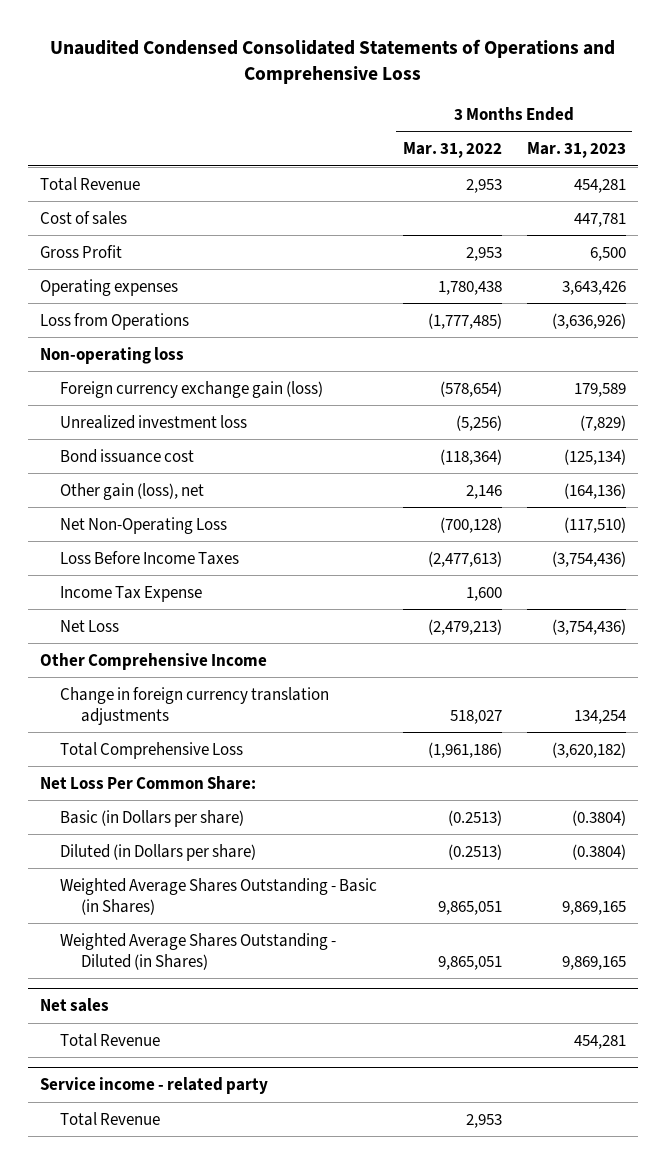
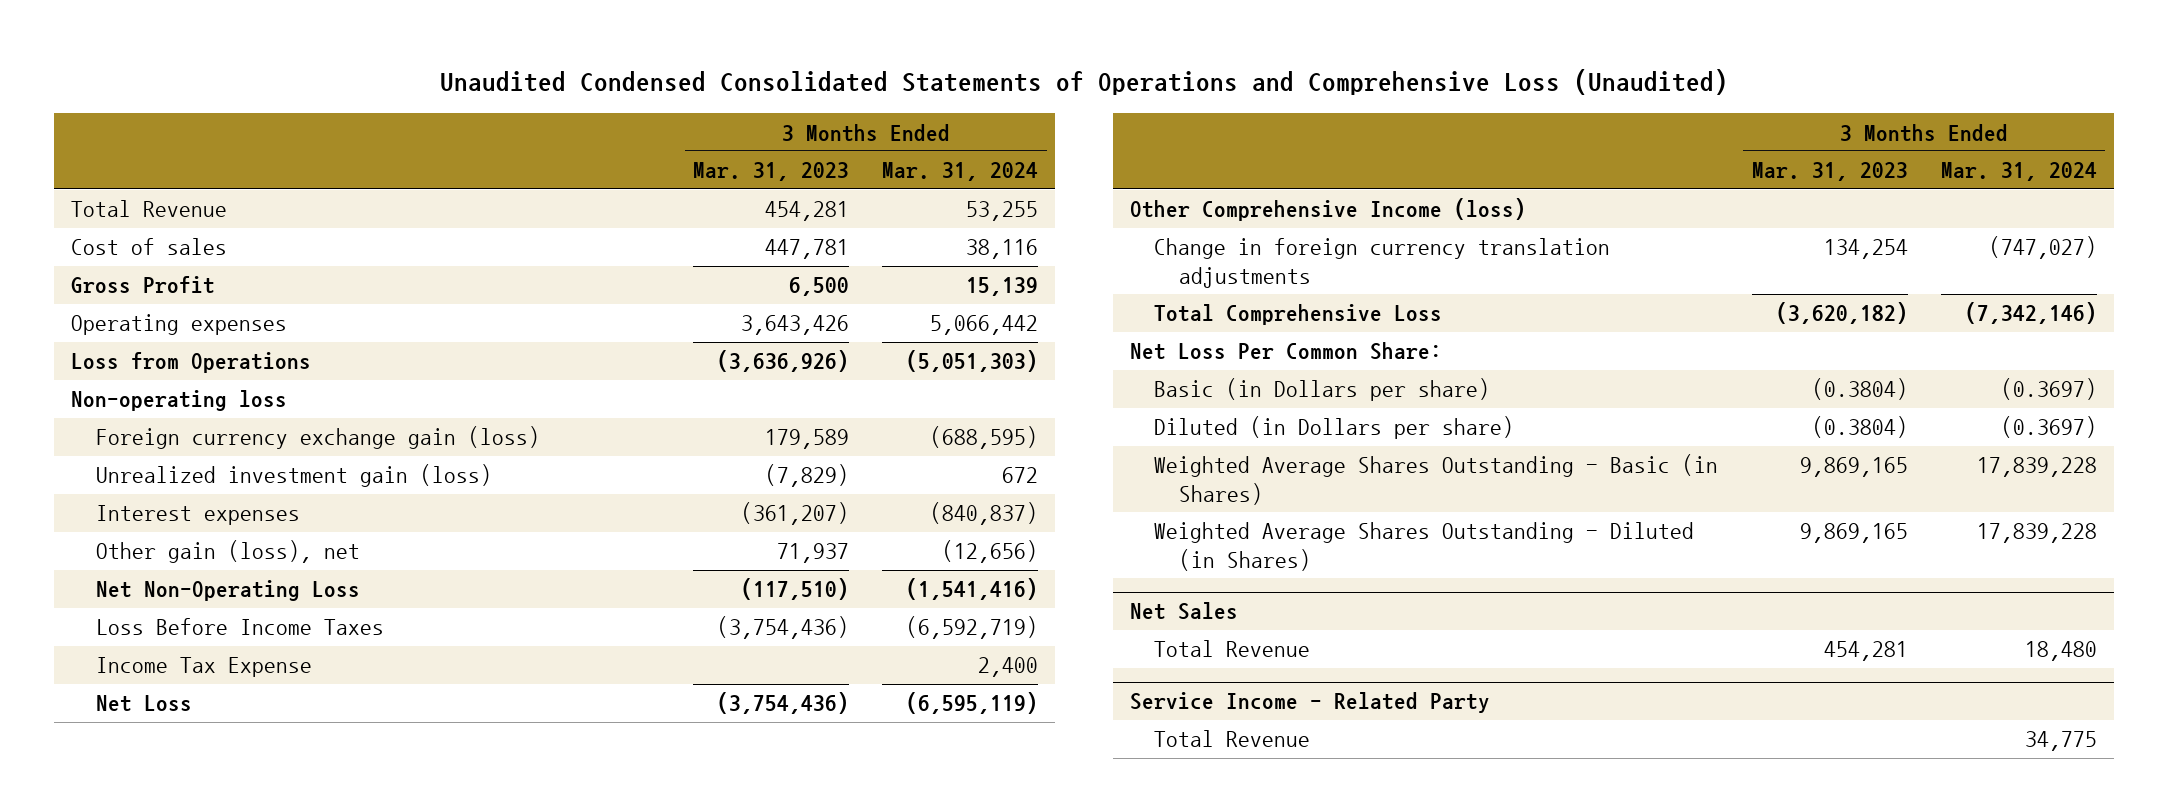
[49,38,615,85] Unaudited Condensed Consolidated Statements of Operations and Comprehensive Loss -> [439,69,1728,96] Unaudited Condensed Consolidated Statements of Operations and Comprehensive Loss (Unaudited)
[402,142,502,159] Mar. 31, 2022 -> none
none -> [882,162,1039,182] Mar. 31, 2024
[60,448,195,463] Bond issuance cost -> none
[60,414,248,429] Unrealized investment loss -> [95,464,492,488] Unrealized investment gain (loss)
none -> [95,505,300,526] Interest expenses
[563,482,626,499] (164,136) -> [776,543,849,564] 71,937
[40,652,268,670] Other Comprehensive Income -> [1129,198,1526,222] Other Comprehensive Income (loss)
[40,998,110,1013] Net sales -> [1129,602,1238,621] Net Sales
[40,1077,269,1095] Service income - related party -> [1129,692,1490,714] Service Income - Related Party

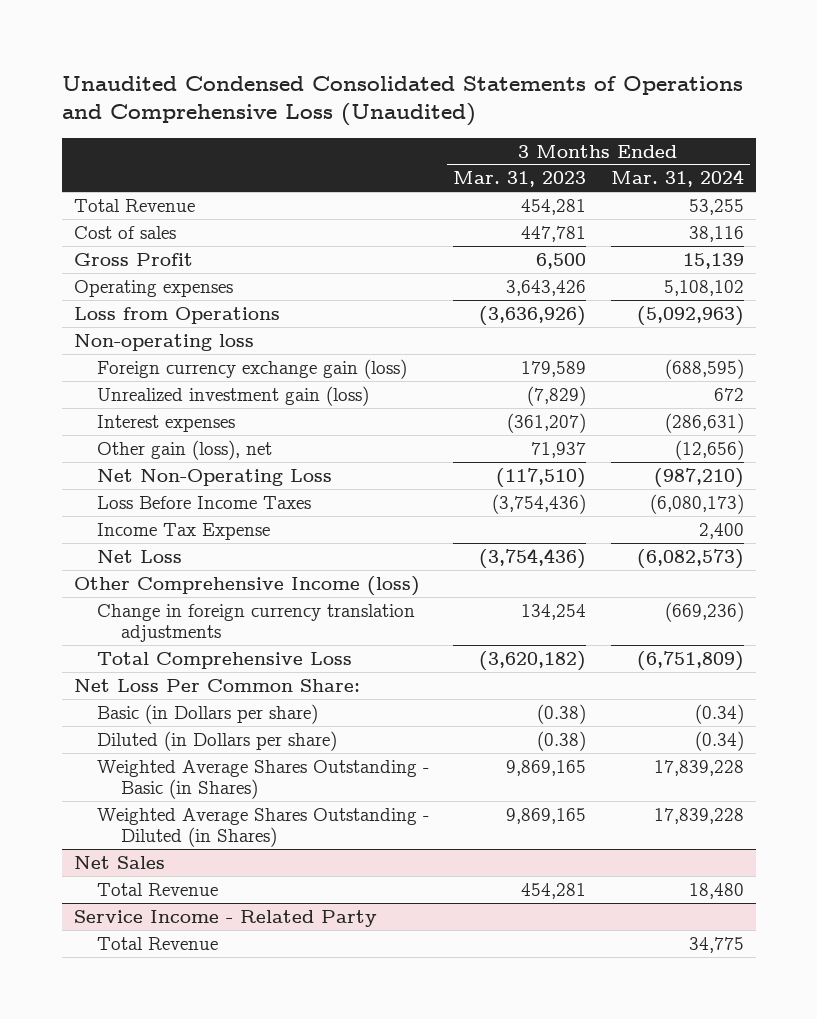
[930,315,1039,336] 5,066,442 -> [663,279,744,296] 5,108,102
[906,350,1039,373] (5,051,303) -> [636,305,744,326] (5,092,963)
[930,502,1039,526] (840,837) -> [664,412,744,433] (286,631)
[906,578,1039,601] (1,541,416) -> [653,467,744,488] (987,210)
[906,616,1039,640] (6,592,719) -> [649,493,744,514] (6,080,173)
[906,692,1039,715] (6,595,119) -> [636,548,744,569] (6,082,573)
[1989,236,2098,260] (747,027) -> [664,601,744,622] (669,236)
[1965,302,2098,325] (7,342,146) -> [636,650,744,671] (6,751,809)
[1811,378,1908,401] (0.3804) -> [537,703,587,724] (0.38)
[2001,378,2098,401] (0.3697) -> [694,703,744,724] (0.34)
[1811,416,1908,439] (0.3804) -> [537,730,587,751] (0.38)
[2001,416,2098,439] (0.3697) -> [694,730,744,751] (0.34)

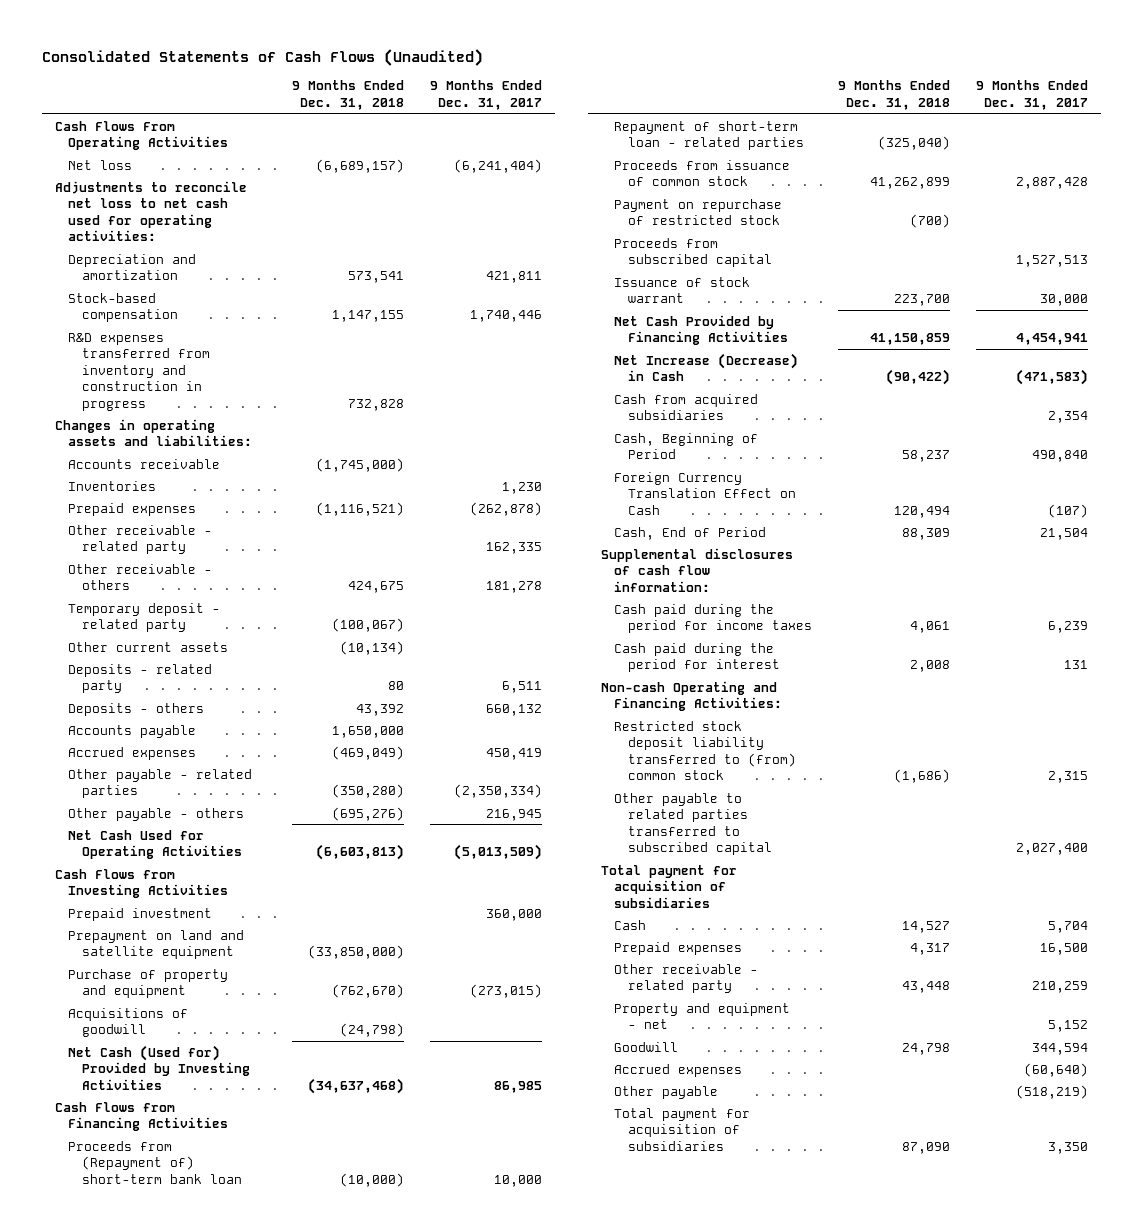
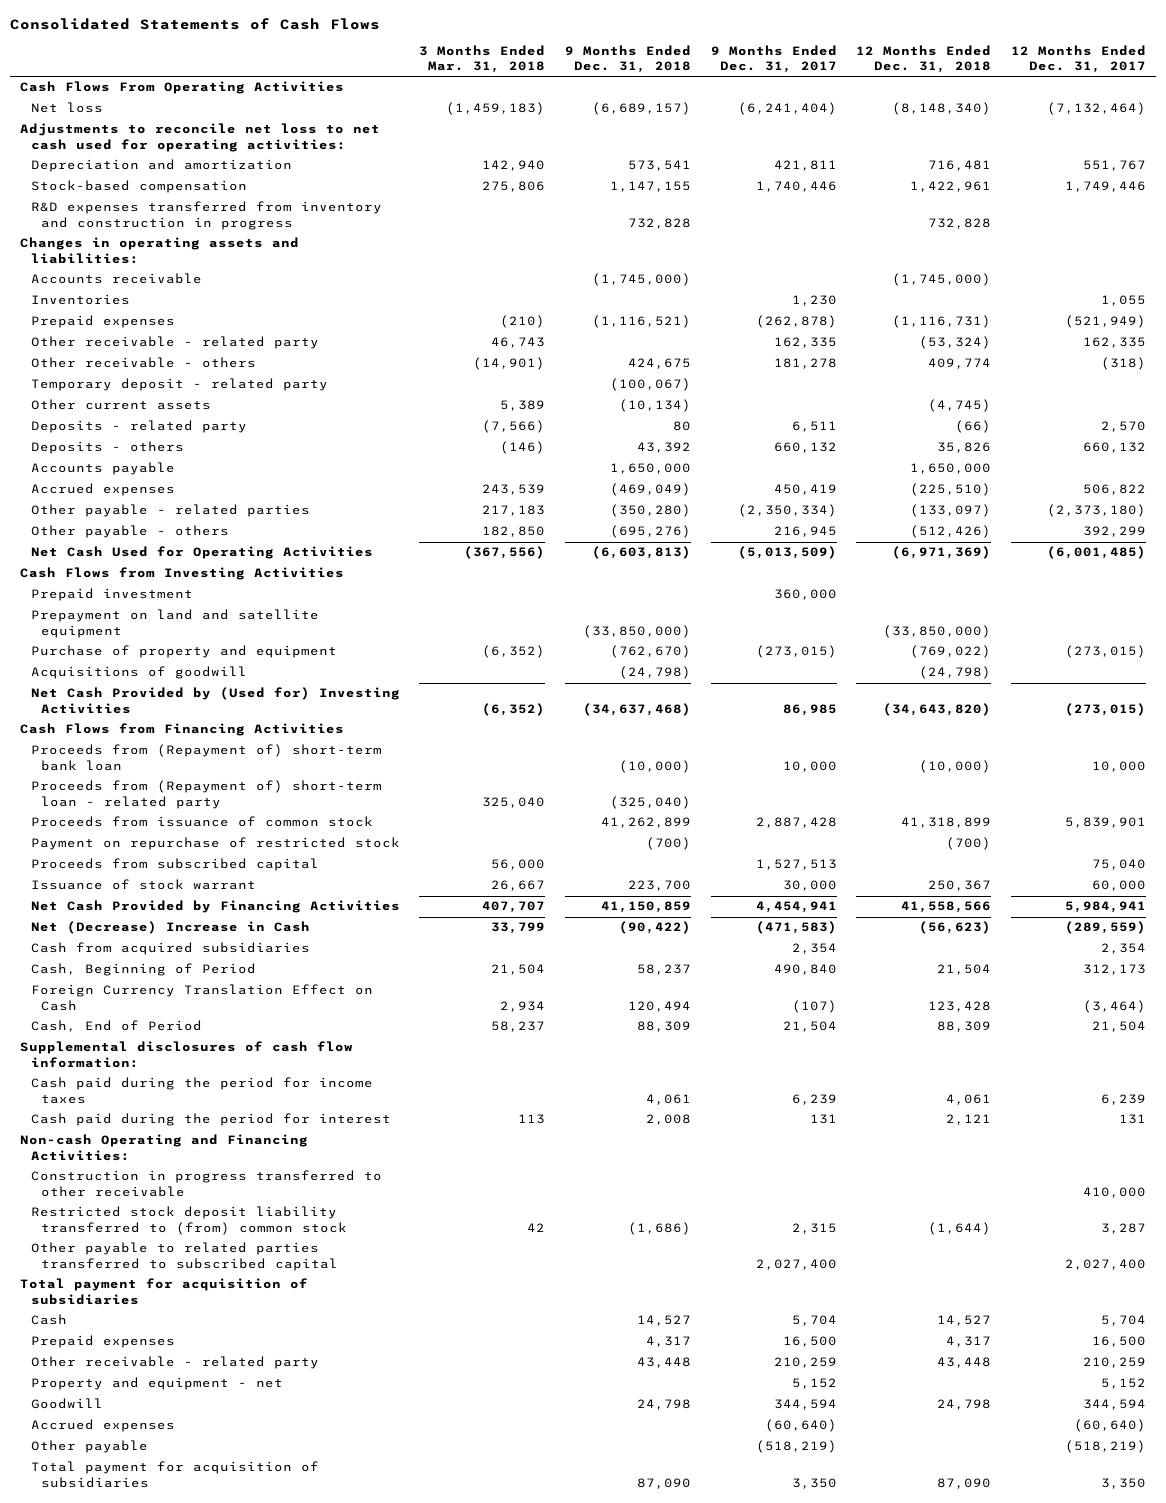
[41,48,483,66] Consolidated Statements of Cash Flows (Unaudited) -> [10,17,381,30] Consolidated Statements of Cash Flows
none -> [419,44,546,74] 3 Months Ended Mar. 31, 2018
none -> [856,44,992,74] 12 Months Ended Dec. 31, 2018
none -> [1011,44,1147,74] 12 Months Ended Dec. 31, 2017
[68,1044,250,1090] Net Cash (Used for) Provided by Investing Activities -> [30,687,400,714] Net Cash Provided by (Used for) Investing Activities
[614,120,804,151] Repayment of short-term loan - related parties -> [30,780,382,809] Proceeds from (Repayment of) short-term loan - related party
[614,352,799,382] Net Increase (Decrease) in Cash -> [30,921,310,935] Net (Decrease) Increase in Cash
none -> [30,1170,382,1197] Construction in progress transferred to other receivable

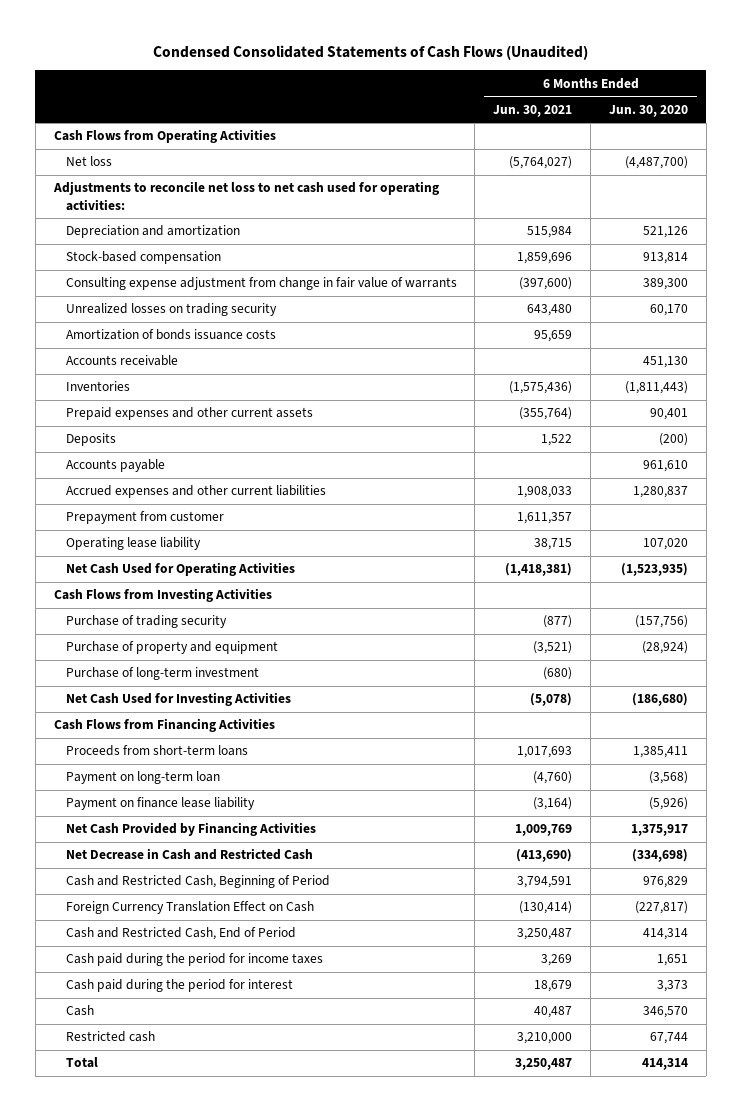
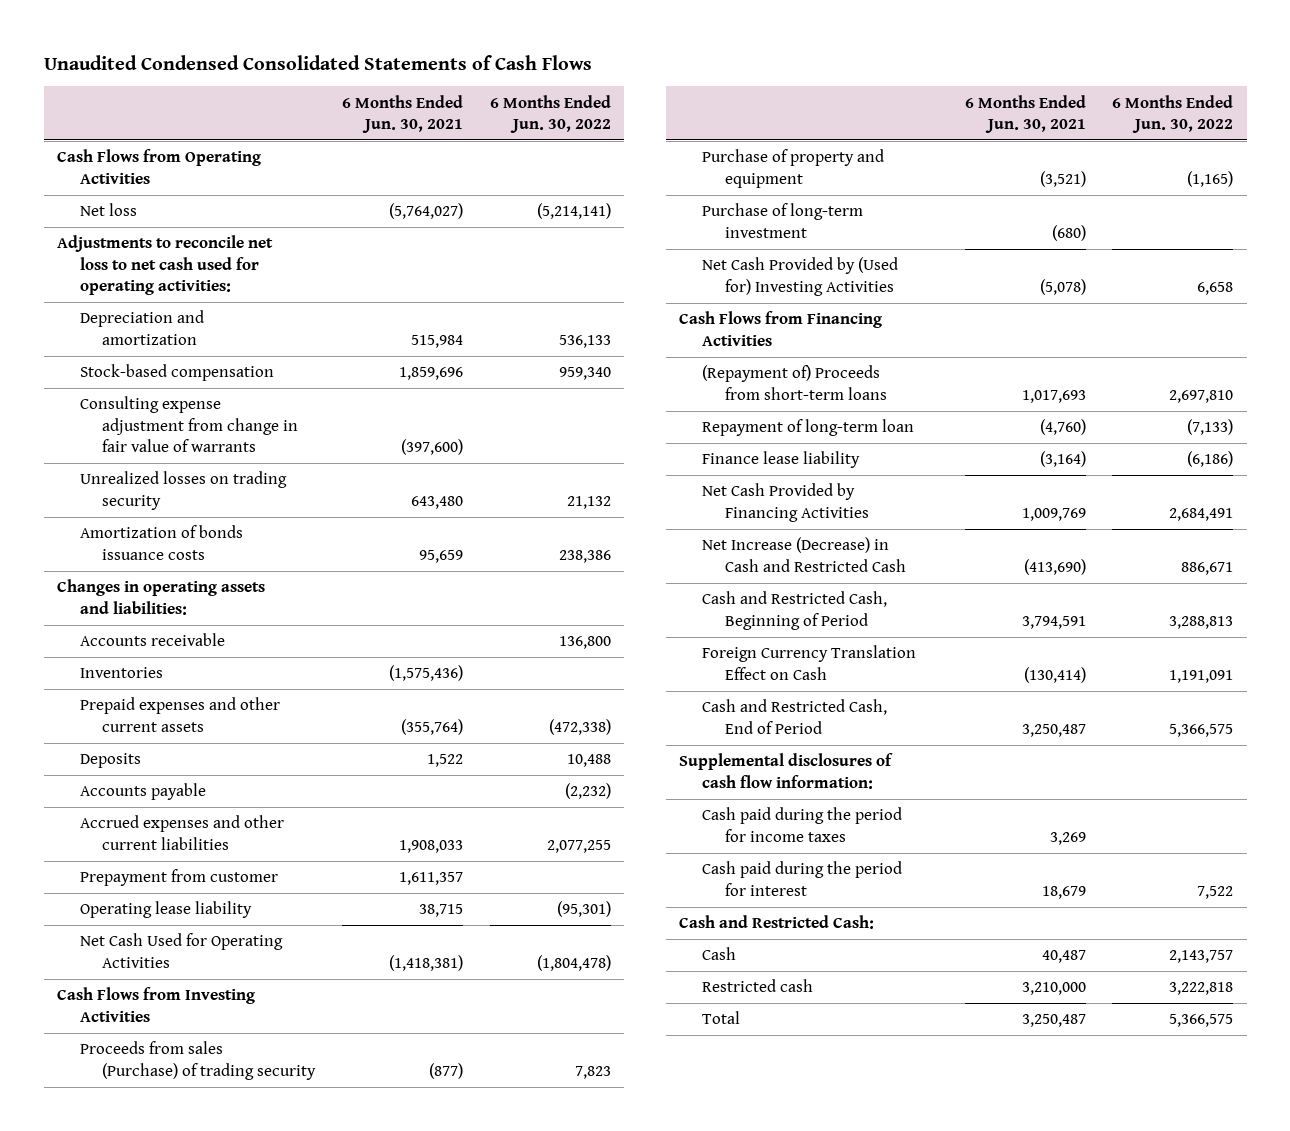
[152,44,588,60] Condensed Consolidated Statements of Cash Flows (Unaudited) -> [43,54,592,70] Unaudited Condensed Consolidated Statements of Cash Flows
[609,104,689,117] Jun. 30, 2020 -> none
none -> [489,94,611,133] 6 Months Ended Jun. 30, 2022
none -> [56,579,265,615] Changes in operating assets and liabilities:
[65,615,227,629] Purchase of trading security -> [79,1041,317,1080] Proceeds from sales (Purchase) of trading security
[65,692,291,707] Net Cash Used for Investing Activities -> [702,257,899,296] Net Cash Provided by (Used for) Investing Activities
[65,745,248,757] Proceeds from short-term loans -> [702,365,887,400] (Repayment of) Proceeds from short-term loans
[65,771,220,785] Payment on long-term loan -> [702,419,915,437] Repayment of long-term loan
[65,797,255,811] Payment on finance lease liability -> [702,451,861,469] Finance lease liability
[65,848,313,861] Net Decrease in Cash and Restricted Cash -> [702,537,906,572] Net Increase (Decrease) in Cash and Restricted Cash
none -> [679,753,894,789] Supplemental disclosures of cash flow information:
none -> [679,915,875,930] Cash and Restricted Cash:

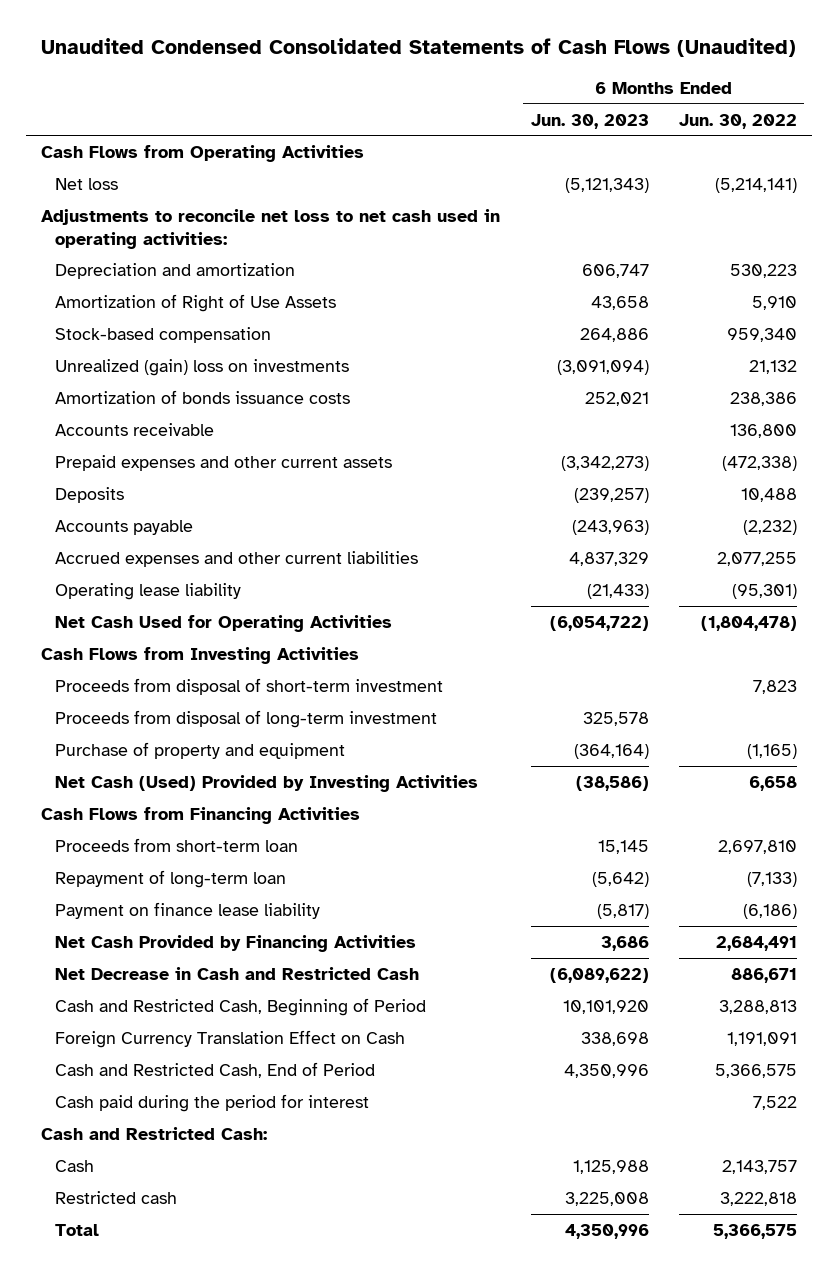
[43,54,592,70] Unaudited Condensed Consolidated Statements of Cash Flows -> [41,38,797,58] Unaudited Condensed Consolidated Statements of Cash Flows (Unaudited)
[342,94,464,133] 6 Months Ended Jun. 30, 2021 -> none
none -> [530,113,649,129] Jun. 30, 2023
[56,235,273,295] Adjustments to reconcile net loss to net cash used for operating activities: -> [41,208,501,249] Adjustments to reconcile net loss to net cash used in operating activities:
[558,334,611,348] 536,133 -> [729,263,797,278] 530,223
none -> [55,293,337,312] Amortization of Right of Use Assets
[79,396,299,452] Consulting expense adjustment from change in fair value of warrants -> none
[79,471,287,510] Unrealized losses on trading security -> [55,358,350,376] Unrealized (gain) loss on investments
[56,579,265,615] Changes in operating assets and liabilities: -> none
[79,667,163,679] Inventories -> none
[79,869,278,887] Prepayment from customer -> none
[79,1041,317,1080] Proceeds from sales (Purchase) of trading security -> [55,677,444,695] Proceeds from disposal of short-term investment
none -> [55,709,438,728] Proceeds from disposal of long-term investment
[702,203,864,238] Purchase of long-term investment -> none
[702,257,899,296] Net Cash Provided by (Used for) Investing Activities -> [55,774,479,792] Net Cash (Used) Provided by Investing Activities
[702,365,887,400] (Repayment of) Proceeds from short-term loans -> [55,837,299,852] Proceeds from short-term loan
[702,451,861,469] Finance lease liability -> [55,901,321,919] Payment on finance lease liability
[702,537,906,572] Net Increase (Decrease) in Cash and Restricted Cash -> [55,966,420,980] Net Decrease in Cash and Restricted Cash
[679,753,894,789] Supplemental disclosures of cash flow information: -> none
[702,807,903,842] Cash paid during the period for income taxes -> none

